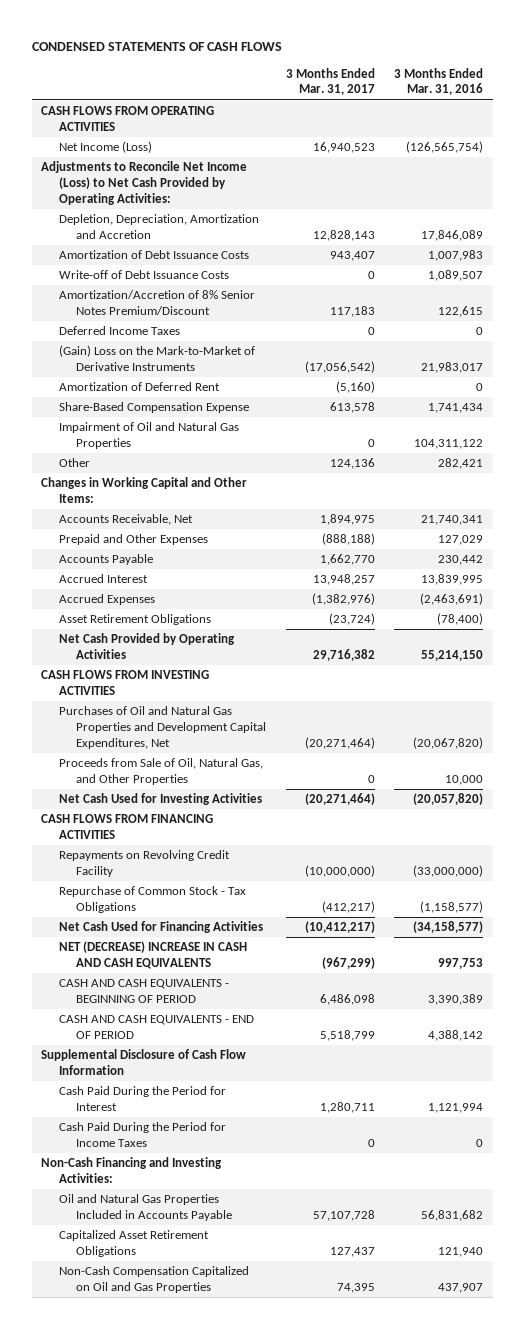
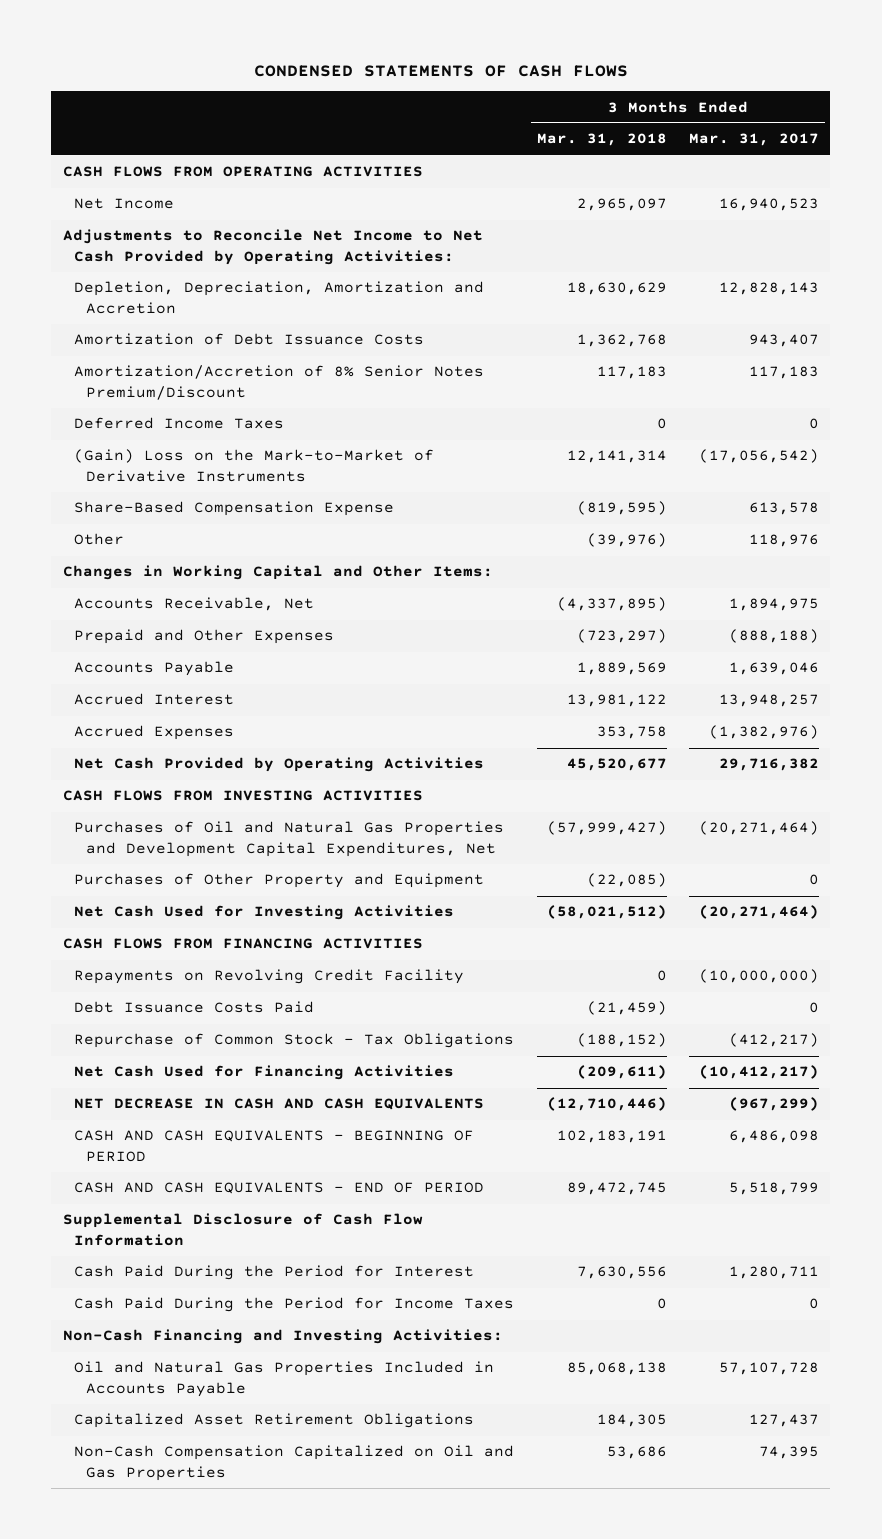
[394,67,484,96] 3 Months Ended Mar. 31, 2016 -> none
none -> [536,133,667,147] Mar. 31, 2018
[58,141,152,154] Net Income (Loss) -> [74,198,175,210] Net Income
[41,161,248,206] Adjustments to Reconcile Net Income (Loss) to Net Cash Provided by Operating Activities: -> [62,229,483,265] Adjustments to Reconcile Net Income to Net Cash Provided by Operating Activities:
[58,270,229,280] Write-off of Debt Issuance Costs -> none
[58,382,220,392] Amortization of Deferred Rent -> none
[58,422,239,450] Impairment of Oil and Natural Gas Properties -> none
[329,458,375,470] 124,136 -> [749,534,820,548] 118,976
[319,554,375,566] 1,662,770 -> [729,662,820,676] 1,639,046
[58,614,211,626] Asset Retirement Obligations -> none
[58,758,263,786] Proceeds from Sale of Oil, Natural Gas, and Other Properties -> none
none -> [74,873,485,889] Purchases of Other Property and Equipment
none -> [74,1001,315,1014] Debt Issuance Costs Paid
[58,941,247,970] NET (DECREASE) INCREASE IN CASH AND CASH EQUIVALENTS -> [74,1098,485,1111] NET DECREASE IN CASH AND CASH EQUIVALENTS

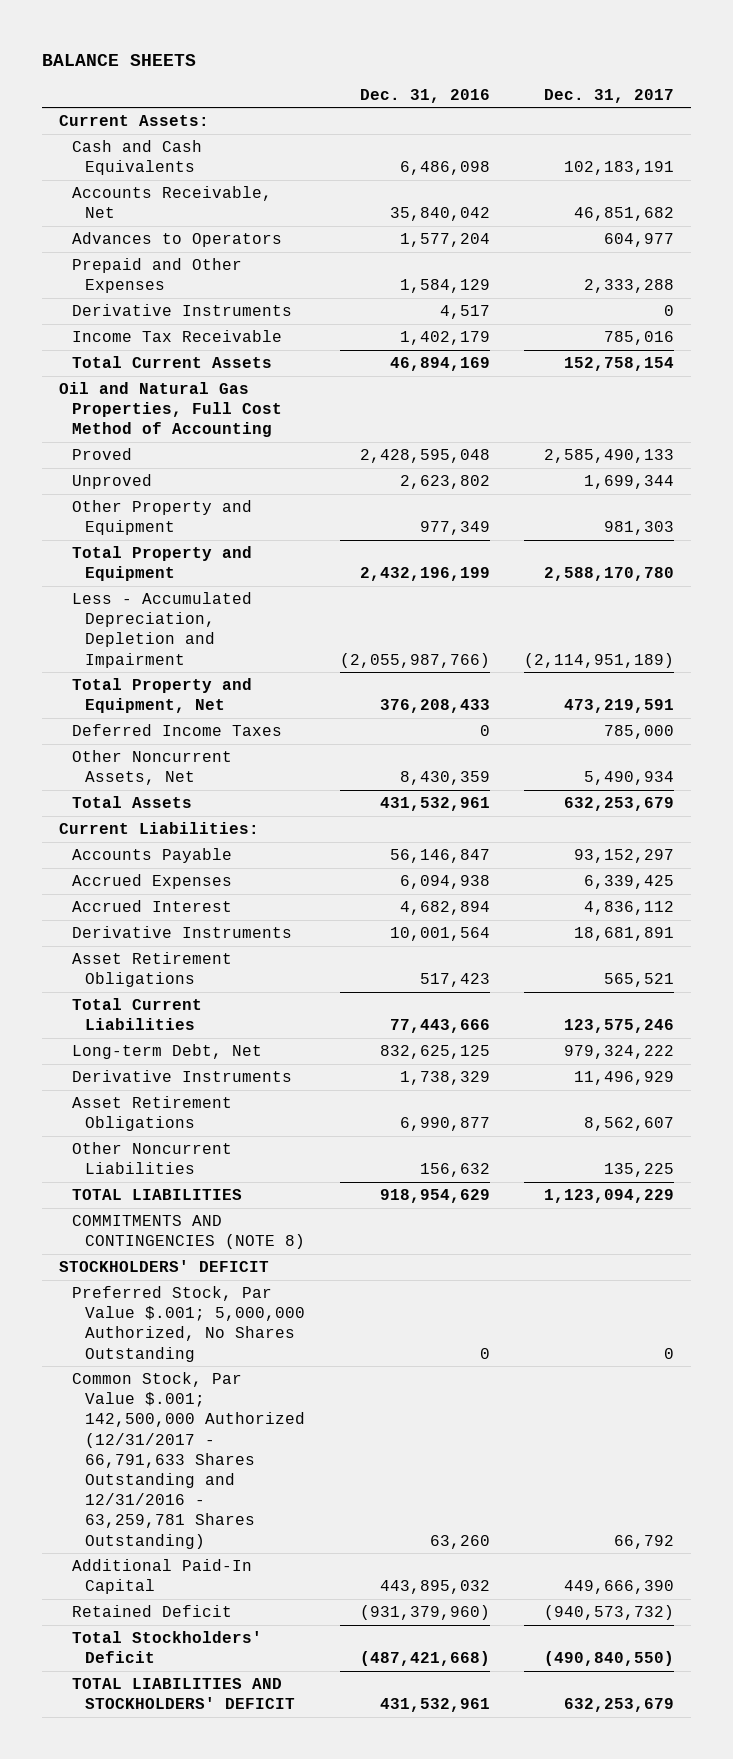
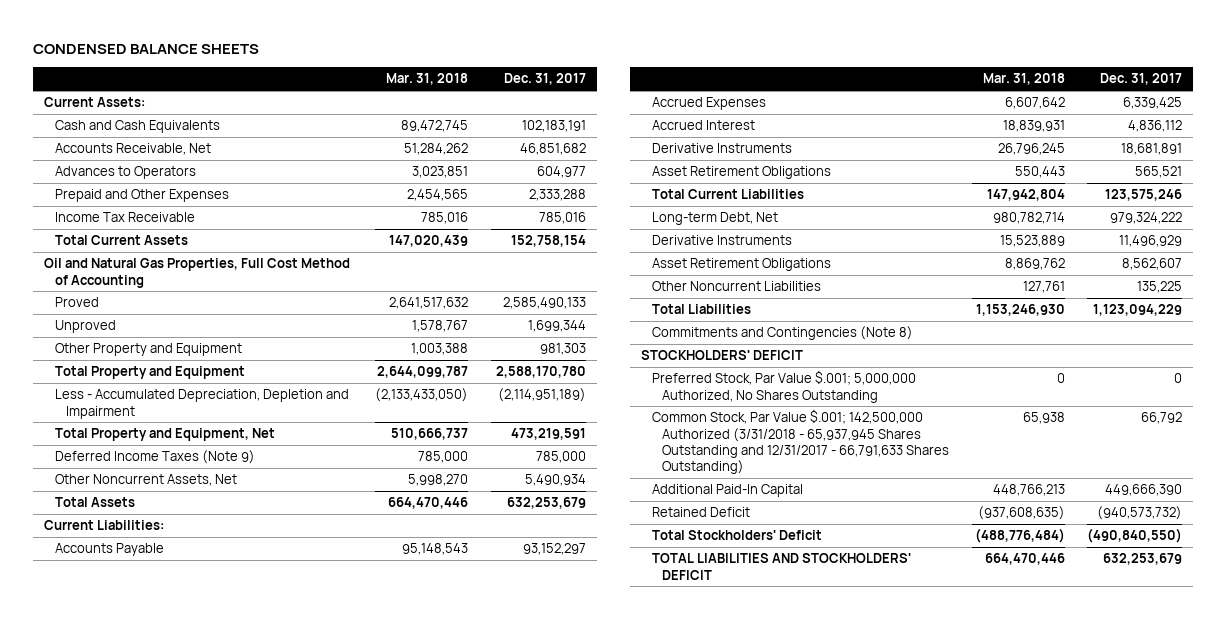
[41,53,196,66] BALANCE SHEETS -> [33,43,260,54] CONDENSED BALANCE SHEETS
[359,88,490,103] Dec. 31, 2016 -> none
none -> [386,73,469,86] Mar. 31, 2018
[71,303,292,316] Derivative Instruments -> none
[71,723,282,736] Deferred Income Taxes -> [55,450,256,465] Deferred Income Taxes (Note 9)
[71,1188,242,1200] TOTAL LIABILITIES -> [651,304,751,315] Total Liabilities
[71,1214,306,1250] COMMITMENTS AND CONTINGENCIES (NOTE 8) -> [651,326,913,341] Commitments and Contingencies (Note 8)
[71,1371,306,1549] Common Stock, Par Value $.001; 142,500,000 Authorized (12/31/2017 - 66,791,633 Shares Outstanding and 12/31/2016 - 63,259,781 Shares Outstanding) -> [651,409,950,474] Common Stock, Par Value $.001; 142,500,000 Authorized (3/31/2018 - 65,937,945 Shares Outstanding and 12/31/2017 - 66,791,633 Shares Outstanding)

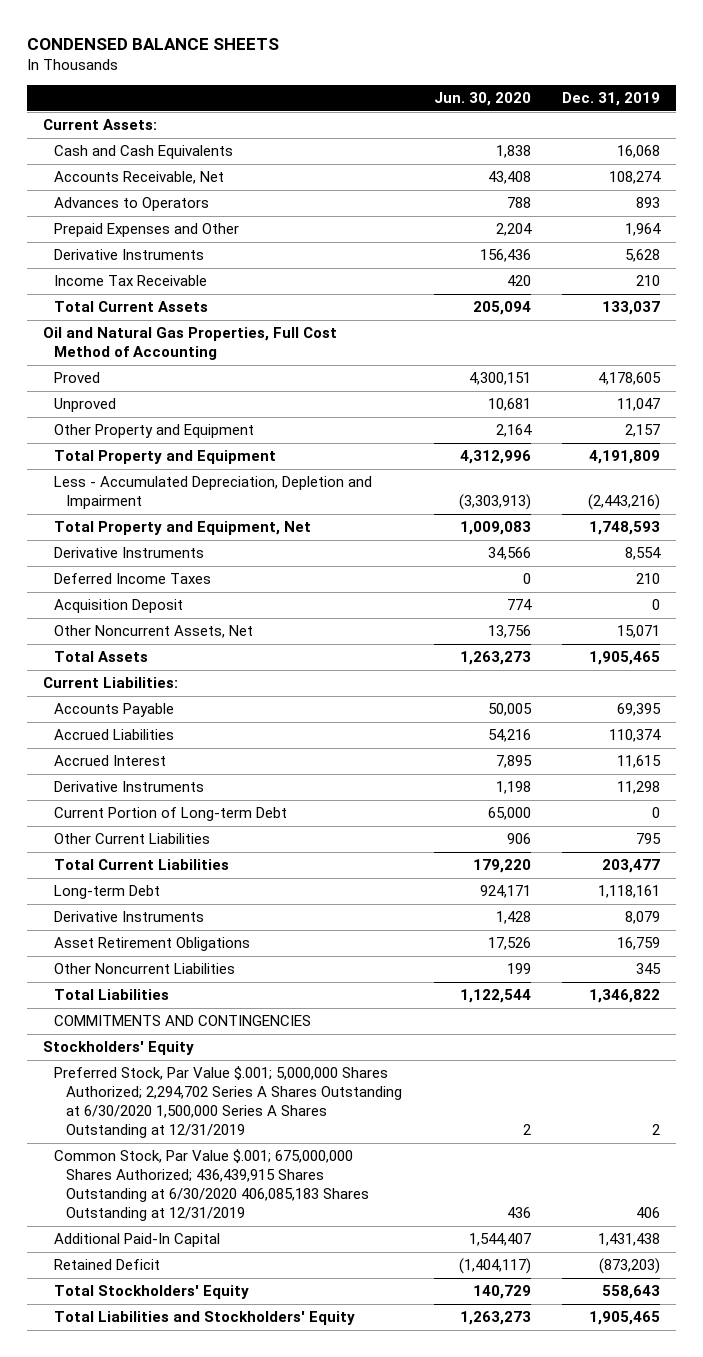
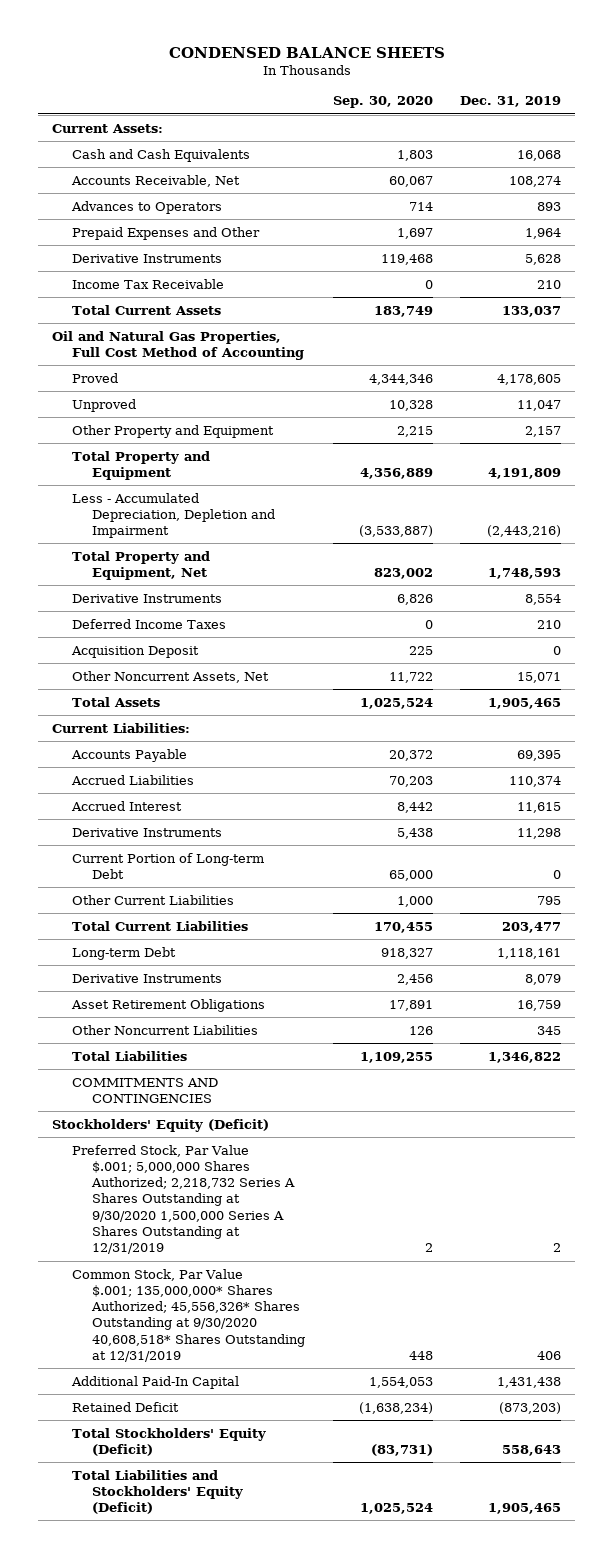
[433,91,531,106] Jun. 30, 2020 -> none
none -> [332,96,433,109] Sep. 30, 2020
[42,1041,194,1056] Stockholders' Equity -> [51,1118,269,1132] Stockholders' Equity (Deficit)
[54,1066,403,1138] Preferred Stock, Par Value $.001; 5,000,000 Shares Authorized; 2,294,702 Series A Shares Outstanding at 6/30/2020 1,500,000 Series A Shares Outstanding at 12/31/2019 -> [71,1144,295,1255] Preferred Stock, Par Value $.001; 5,000,000 Shares Authorized; 2,218,732 Series A Shares Outstanding at 9/30/2020 1,500,000 Series A Shares Outstanding at 12/31/2019
[54,1149,370,1221] Common Stock, Par Value $.001; 675,000,000 Shares Authorized; 436,439,915 Shares Outstanding at 6/30/2020 406,085,183 Shares Outstanding at 12/31/2019 -> [71,1268,305,1362] Common Stock, Par Value $.001; 135,000,000* Shares Authorized; 45,556,326* Shares Outstanding at 9/30/2020 40,608,518* Shares Outstanding at 12/31/2019
[54,1285,250,1300] Total Stockholders' Equity -> [71,1427,266,1456] Total Stockholders' Equity (Deficit)
[54,1311,356,1326] Total Liabilities and Stockholders' Equity -> [71,1469,243,1515] Total Liabilities and Stockholders' Equity (Deficit)

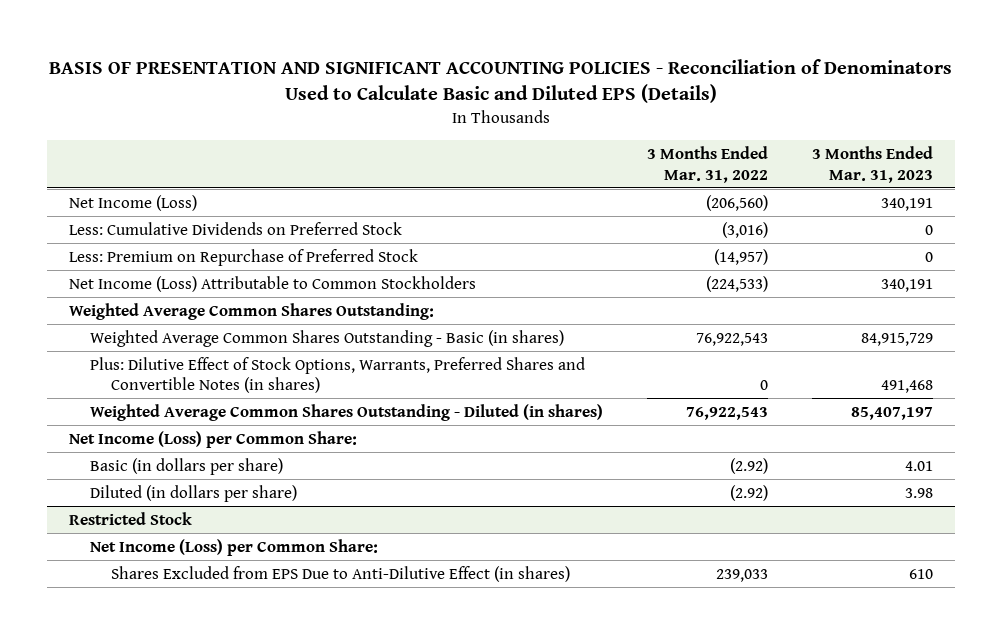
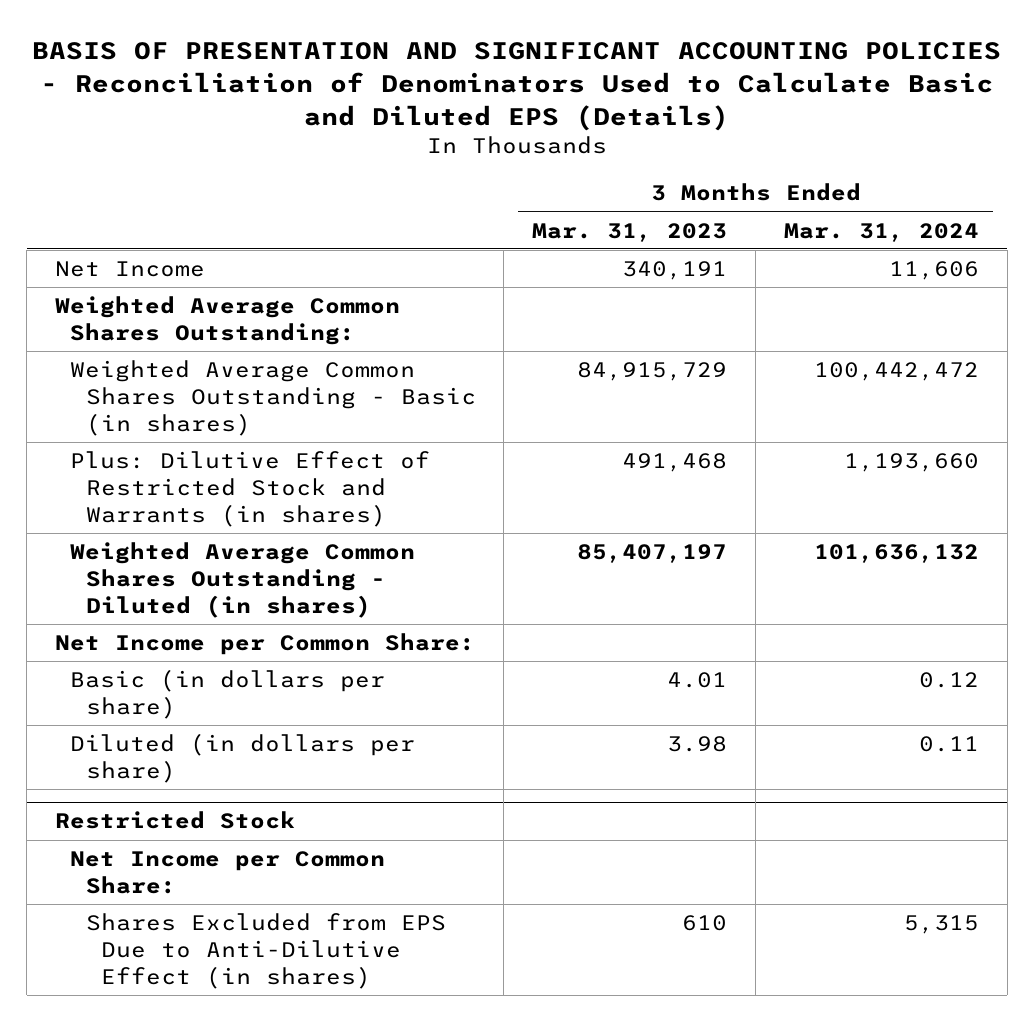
[647,145,769,183] 3 Months Ended Mar. 31, 2022 -> none
none -> [784,222,980,242] Mar. 31, 2024
[69,221,403,235] Less: Cumulative Dividends on Preferred Stock -> none
[69,248,419,266] Less: Premium on Repurchase of Preferred Stock -> none
[69,275,477,292] Net Income (Loss) Attributable to Common Stockholders -> none
[69,194,198,211] Net Income (Loss) -> [54,260,205,277] Net Income
[90,356,586,394] Plus: Dilutive Effect of Stock Options, Warrants, Preferred Shares and Convertible Notes (in shares) -> [70,450,431,527] Plus: Dilutive Effect of Restricted Stock and Warrants (in shares)
[69,430,358,448] Net Income (Loss) per Common Share: -> [54,632,475,655] Net Income per Common Share:
[90,538,379,556] Net Income (Loss) per Common Share: -> [70,850,386,894] Net Income per Common Share:

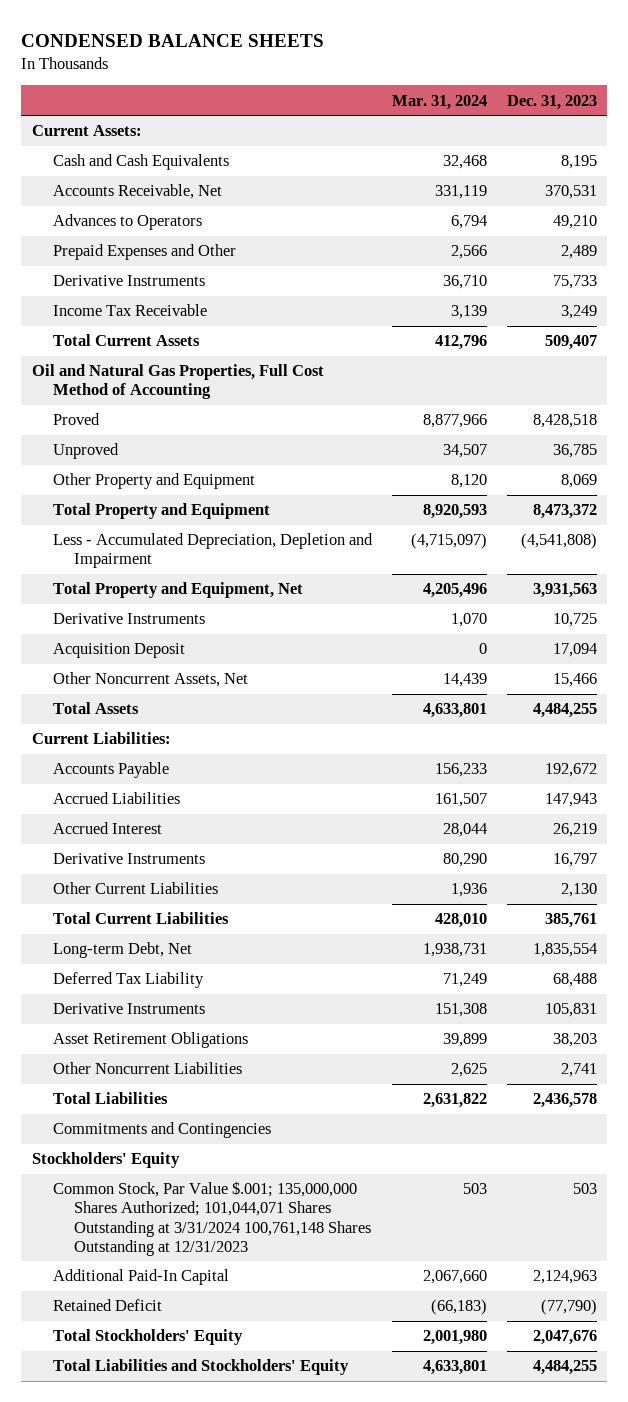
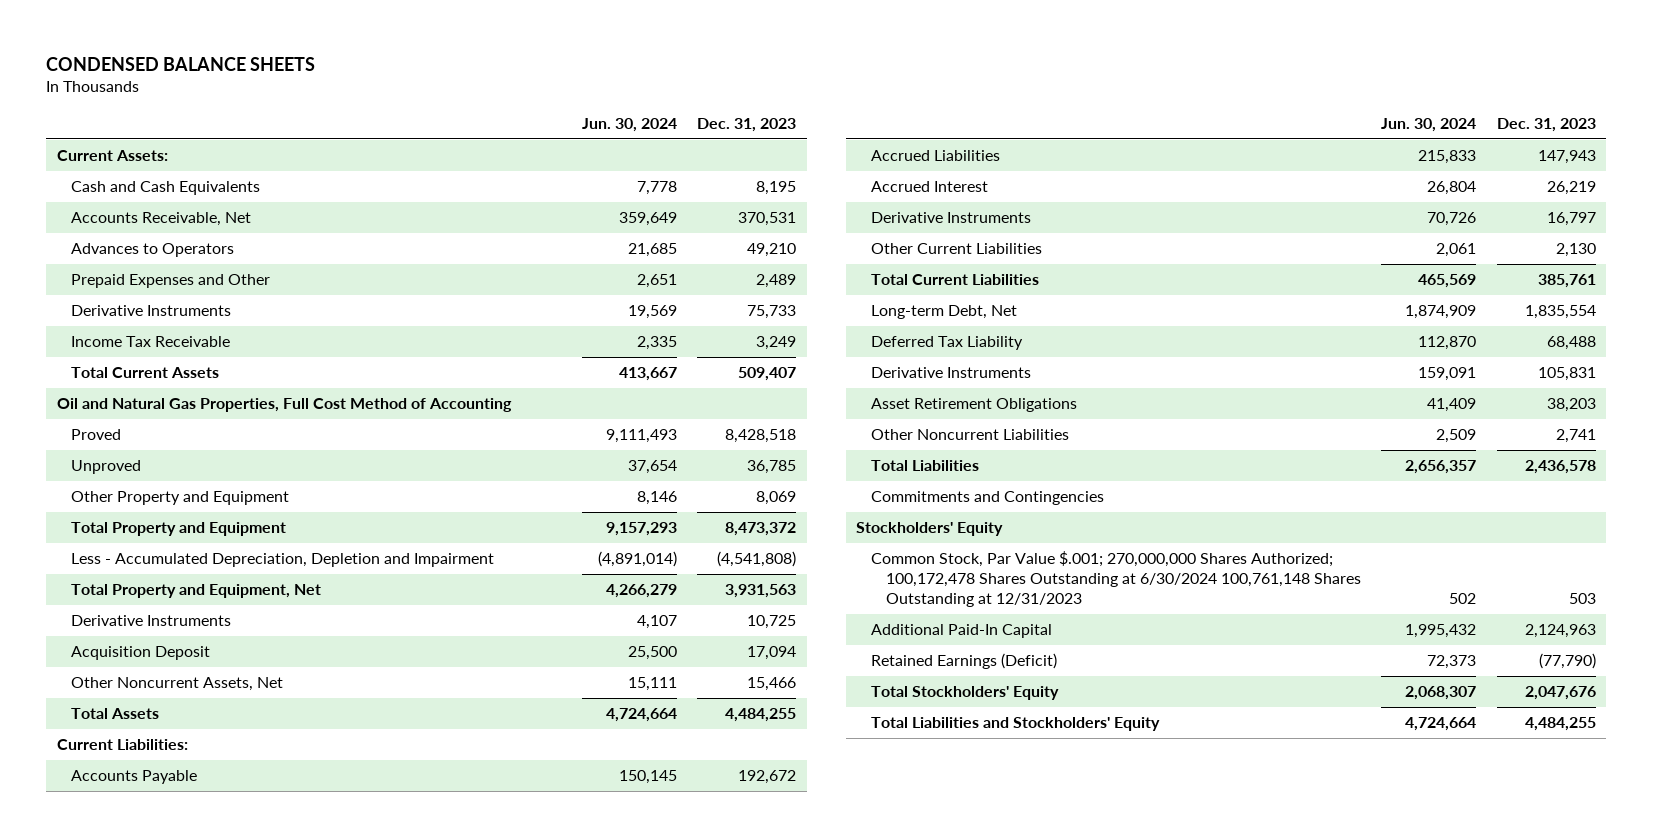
[391,94,487,110] Mar. 31, 2024 -> none
none -> [581,117,677,132] Jun. 30, 2024
[52,1181,371,1256] Common Stock, Par Value $.001; 135,000,000 Shares Authorized; 101,044,071 Shares Outstanding at 3/31/2024 100,761,148 Shares Outstanding at 12/31/2023 -> [870,551,1361,608] Common Stock, Par Value $.001; 270,000,000 Shares Authorized; 100,172,478 Shares Outstanding at 6/30/2024 100,761,148 Shares Outstanding at 12/31/2023
[52,1299,162,1312] Retained Deficit -> [870,653,1057,670] Retained Earnings (Deficit)

